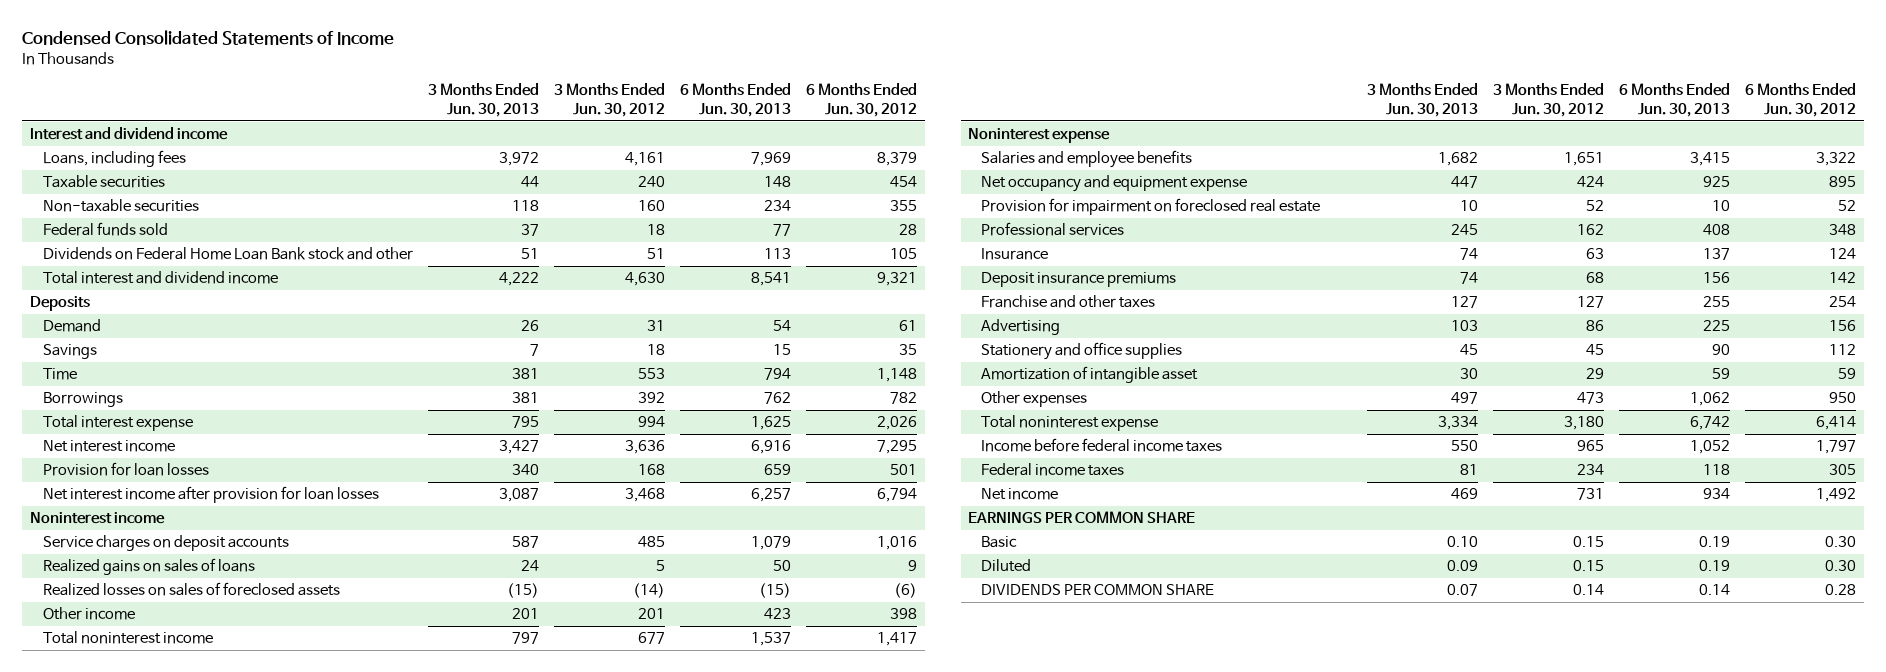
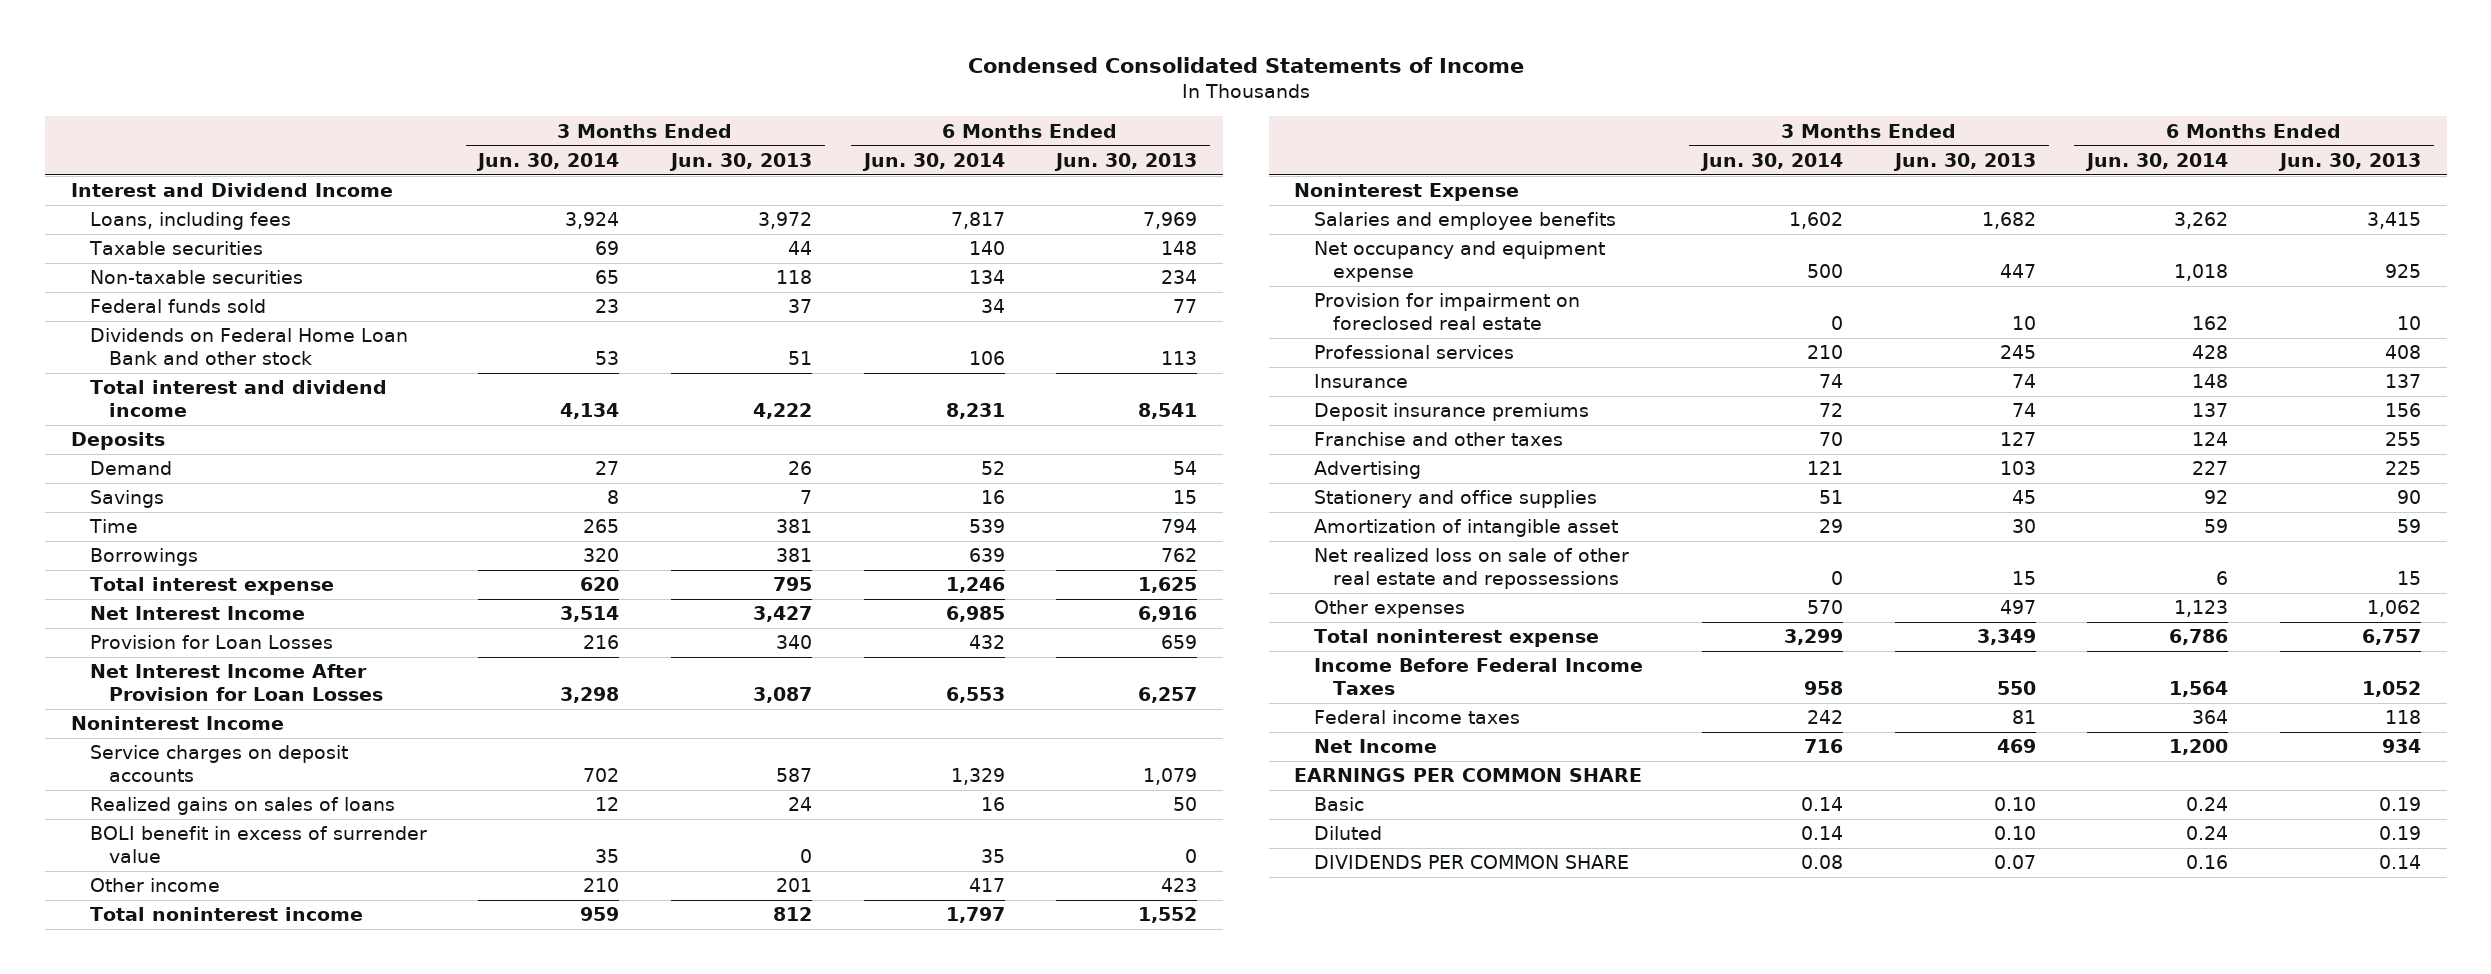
[553,83,665,117] 3 Months Ended Jun. 30, 2012 -> none
[806,83,918,117] 6 Months Ended Jun. 30, 2012 -> none
none -> [476,152,620,171] Jun. 30, 2014
none -> [861,152,1005,171] Jun. 30, 2014
[29,127,228,141] Interest and dividend income -> [70,183,393,198] Interest and Dividend Income
[42,247,413,261] Dividends on Federal Home Loan Bank stock and other -> [89,328,408,366] Dividends on Federal Home Loan Bank and other stock
[42,440,175,453] Net interest income -> [89,606,305,621] Net Interest Income
[42,462,209,477] Provision for loan losses -> [89,635,333,650] Provision for Loan Losses
[42,486,379,504] Net interest income after provision for loan losses -> [89,664,384,702] Net Interest Income After Provision for Loan Losses
[29,512,165,525] Noninterest income -> [70,716,284,731] Noninterest Income
[42,582,340,597] Realized losses on sales of foreclosed assets -> none
none -> [89,826,427,864] BOLI benefit in excess of surrender value
[511,632,539,645] 797 -> [773,907,813,922] 812
[751,632,792,647] 1,537 -> [1138,907,1198,924] 1,552
[968,128,1111,144] Noninterest expense -> [1294,183,1520,202] Noninterest Expense
none -> [1313,548,1629,590] Net realized loss on sale of other real estate and repossessions
[1437,416,1478,431] 3,334 -> [1976,629,2036,646] 3,349
[1689,416,1730,431] 6,742 -> [2361,629,2421,646] 6,757
[981,438,1223,453] Income before federal income taxes -> [1313,658,1643,696] Income Before Federal Income Taxes
[981,488,1059,501] Net income -> [1313,739,1437,754] Net Income
[1446,560,1478,572] 0.09 -> [1993,826,2036,841] 0.10

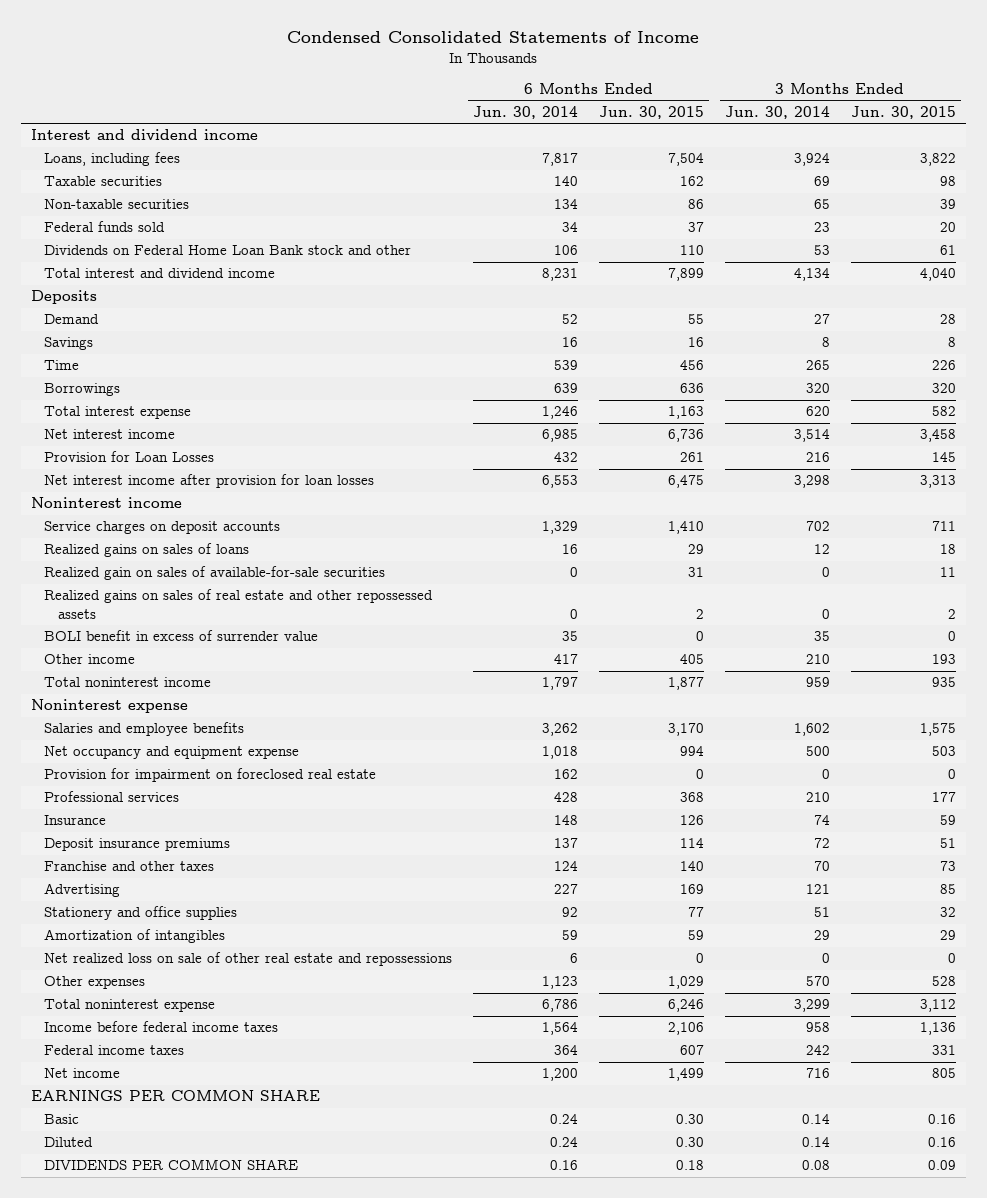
[669,152,813,171] Jun. 30, 2013 -> none
[1054,152,1198,171] Jun. 30, 2013 -> none
none -> [598,105,704,119] Jun. 30, 2015
none -> [850,105,956,119] Jun. 30, 2015
[70,183,393,198] Interest and Dividend Income -> [30,129,258,141] Interest and dividend income
[89,328,408,366] Dividends on Federal Home Loan Bank and other stock -> [44,245,412,256] Dividends on Federal Home Loan Bank stock and other
[89,606,305,621] Net Interest Income -> [44,429,176,440] Net interest income
[89,664,384,702] Net Interest Income After Provision for Loan Losses -> [44,474,375,489] Net interest income after provision for loan losses
[70,716,284,731] Noninterest Income -> [30,497,182,509] Noninterest income
none -> [44,566,386,581] Realized gain on sales of available-for-sale securities
none -> [44,589,434,619] Realized gains on sales of real estate and other repossessed assets
[1294,183,1520,202] Noninterest Expense -> [30,699,188,714] Noninterest expense
[1313,519,1618,538] Amortization of intangible asset -> [44,929,226,944] Amortization of intangibles
[1313,658,1643,696] Income Before Federal Income Taxes -> [44,1021,279,1033] Income before federal income taxes
[1313,739,1437,754] Net Income -> [44,1068,121,1079] Net income

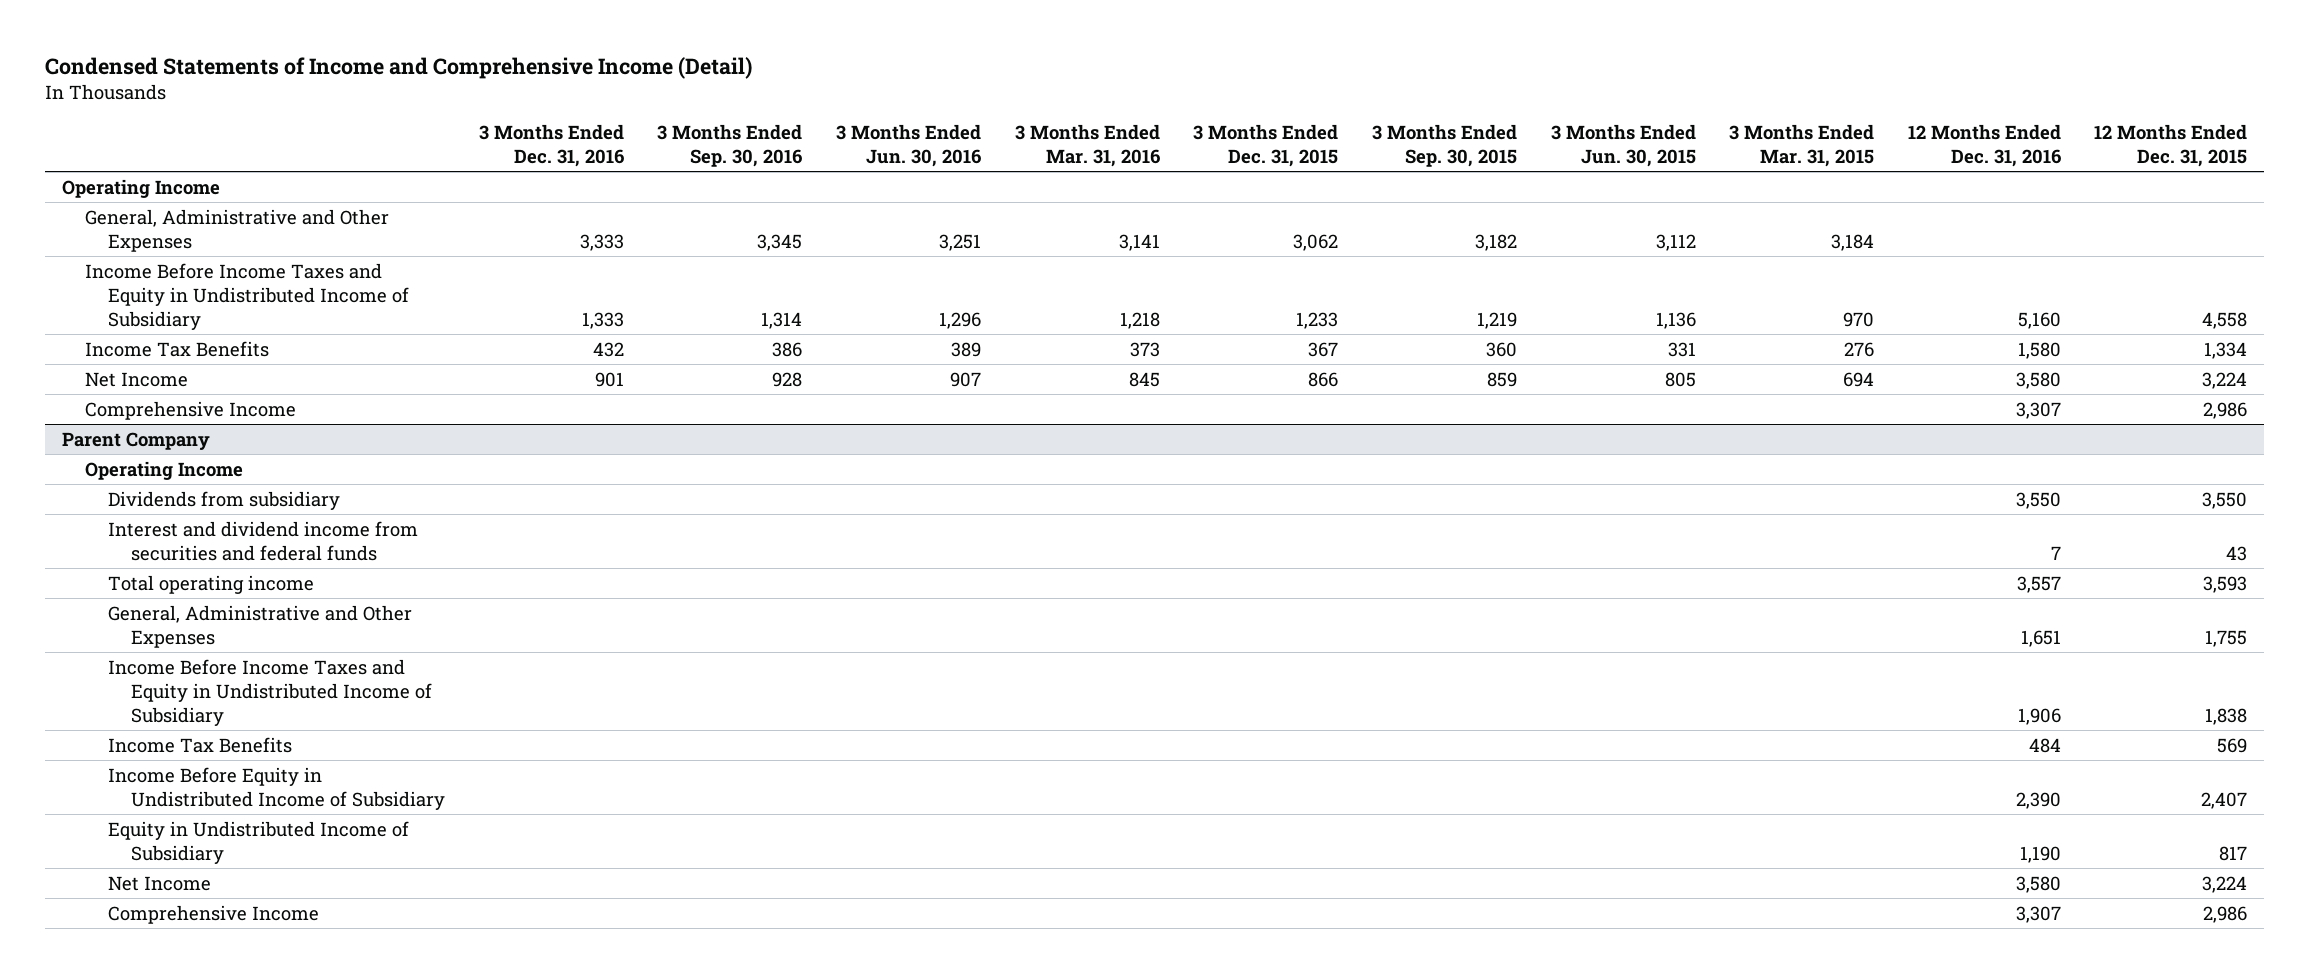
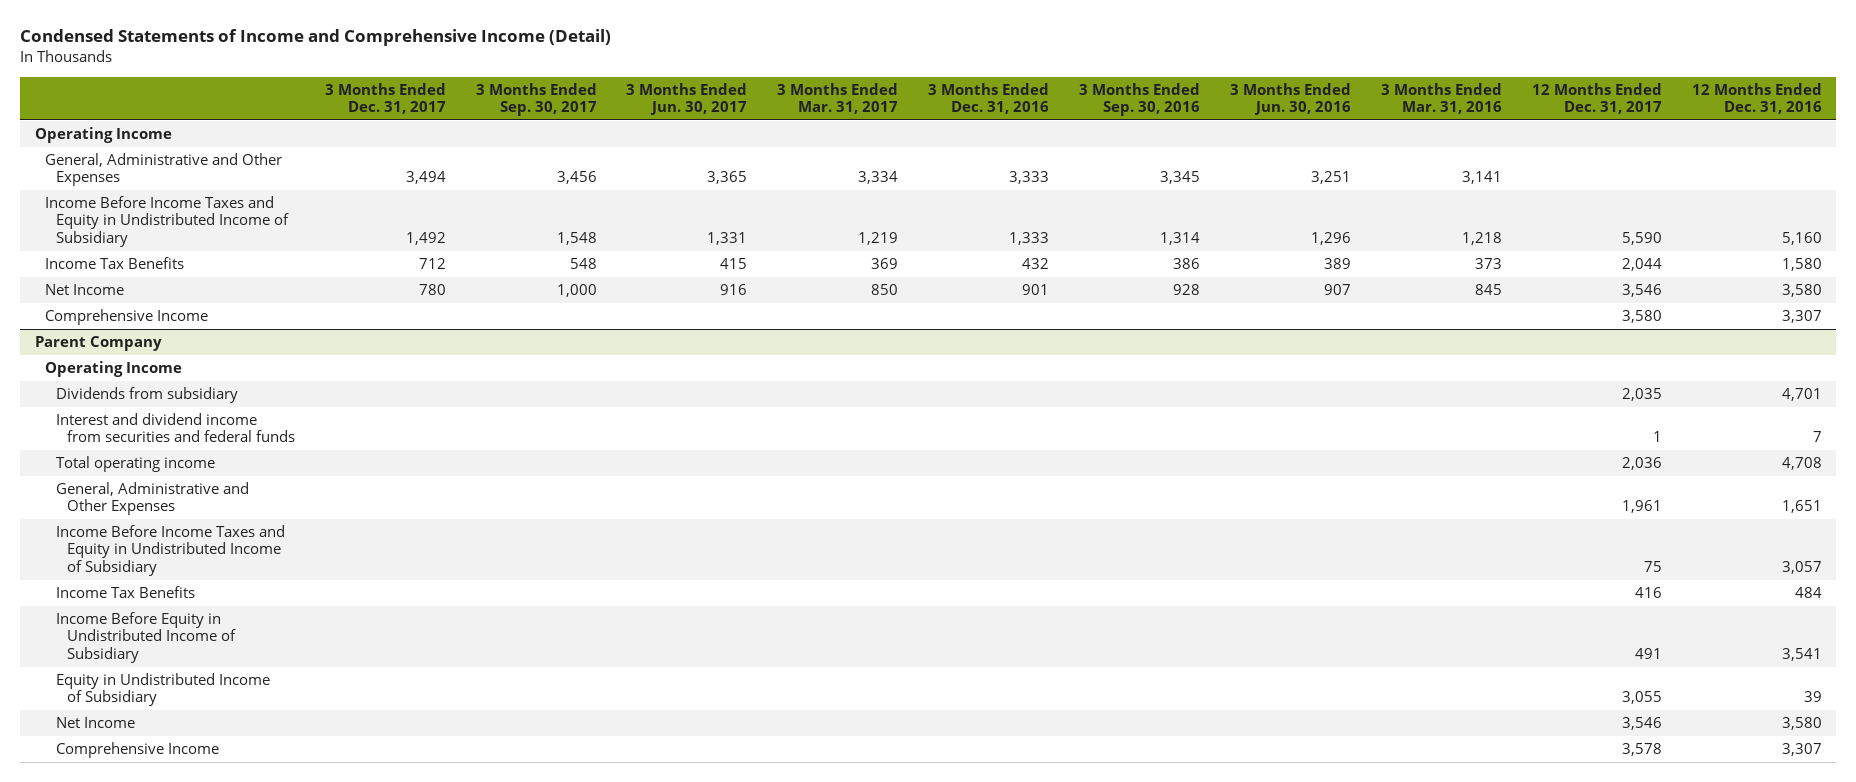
[1193,124,1339,168] 3 Months Ended Dec. 31, 2015 -> none
[1371,124,1517,168] 3 Months Ended Sep. 30, 2015 -> none
[1550,124,1696,168] 3 Months Ended Jun. 30, 2015 -> none
[1729,124,1875,168] 3 Months Ended Mar. 31, 2015 -> none
[2094,124,2248,168] 12 Months Ended Dec. 31, 2015 -> none
none -> [324,82,446,115] 3 Months Ended Dec. 31, 2017
none -> [475,82,597,117] 3 Months Ended Sep. 30, 2017
none -> [626,82,748,116] 3 Months Ended Jun. 30, 2017
none -> [777,82,899,115] 3 Months Ended Mar. 31, 2017
none -> [1531,82,1662,115] 12 Months Ended Dec. 31, 2017
[2015,491,2061,509] 3,550 -> [1781,388,1822,402] 4,701
[2016,575,2061,593] 3,557 -> [1781,457,1822,471] 4,708
[2017,707,2061,725] 1,906 -> [1781,560,1822,574] 3,057
[2015,791,2061,809] 2,390 -> [1781,647,1822,661] 3,541
[2019,845,2061,863] 1,190 -> [1803,691,1822,703] 39

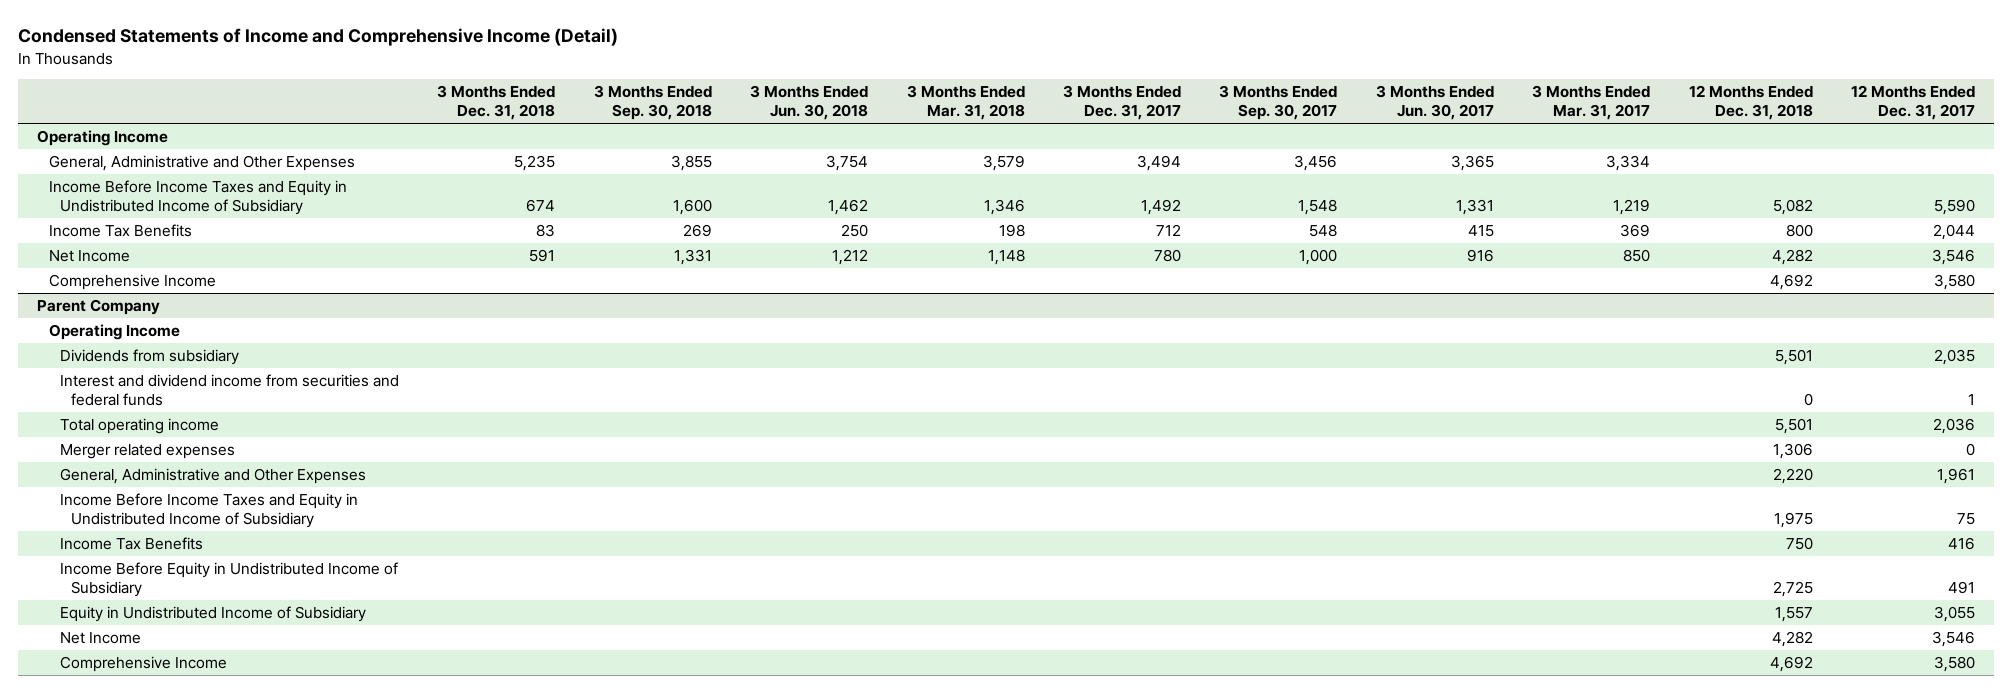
[928,82,1050,115] 3 Months Ended Dec. 31, 2016 -> none
[1079,82,1201,117] 3 Months Ended Sep. 30, 2016 -> none
[1229,82,1351,116] 3 Months Ended Jun. 30, 2016 -> none
[1380,82,1502,115] 3 Months Ended Mar. 31, 2016 -> none
[1691,82,1822,115] 12 Months Ended Dec. 31, 2016 -> none
none -> [437,85,556,121] 3 Months Ended Dec. 31, 2018
none -> [593,85,712,121] 3 Months Ended Sep. 30, 2018
none -> [750,85,869,121] 3 Months Ended Jun. 30, 2018
none -> [906,85,1025,121] 3 Months Ended Mar. 31, 2018
none -> [1688,85,1813,121] 12 Months Ended Dec. 31, 2018
none -> [59,444,235,460] Merger related expenses
[1621,743,1662,757] 3,578 -> [1934,656,1976,673] 3,580

